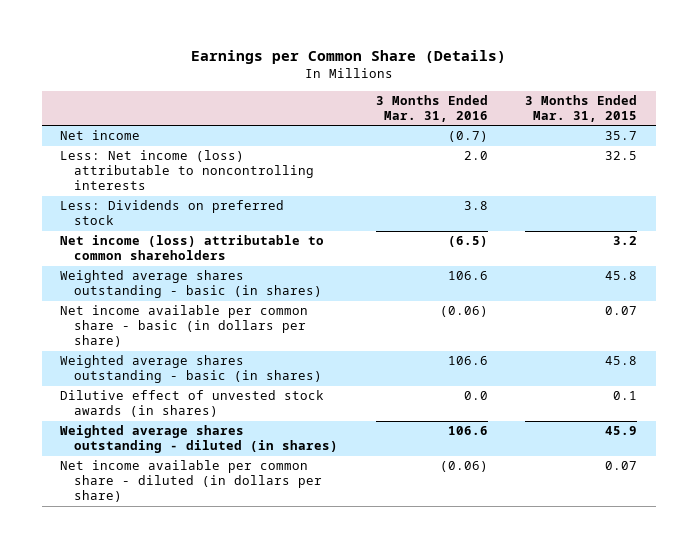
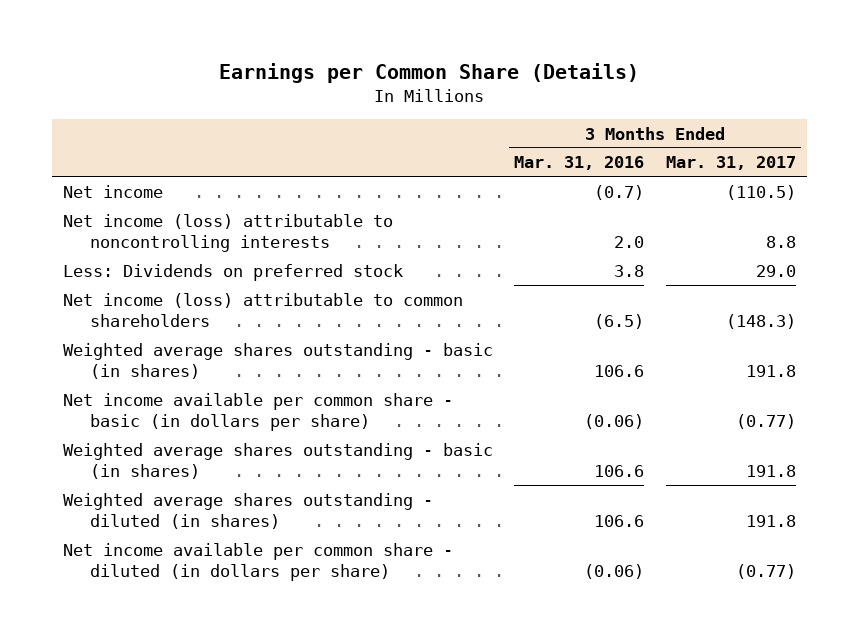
[525,95,638,122] 3 Months Ended Mar. 31, 2015 -> none
none -> [666,156,797,171] Mar. 31, 2017
[60,150,314,191] Less: Net income (loss) attributable to noncontrolling interests -> [62,213,393,253] Net income (loss) attributable to noncontrolling interests
[60,390,325,418] Dilutive effect of unvested stock awards (in shares) -> none

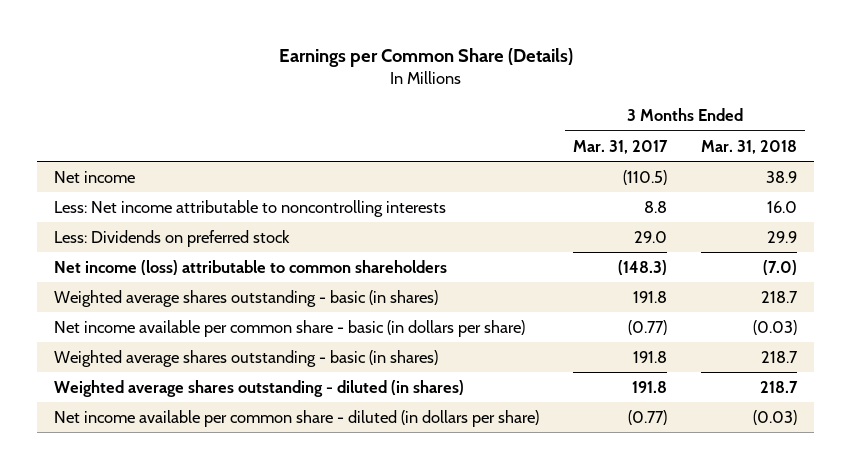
[514,156,645,171] Mar. 31, 2016 -> none
none -> [700,139,797,154] Mar. 31, 2018
[62,213,393,253] Net income (loss) attributable to noncontrolling interests -> [54,199,447,217] Less: Net income attributable to noncontrolling interests

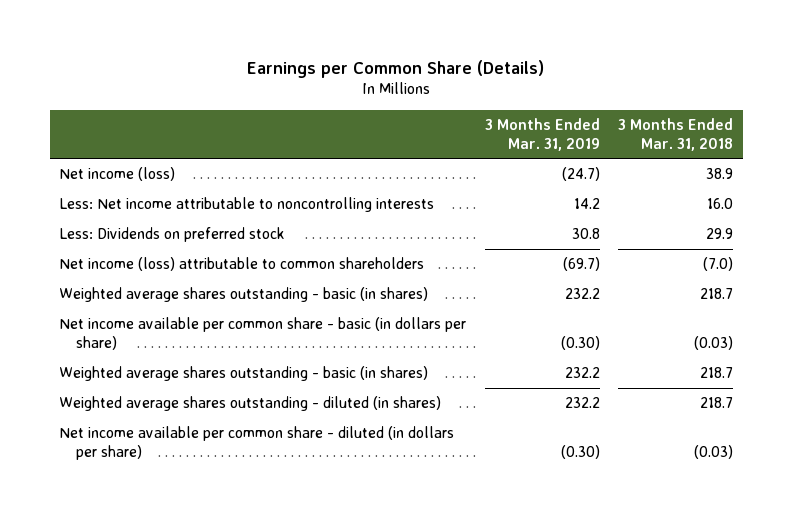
[573,139,669,154] Mar. 31, 2017 -> none
none -> [484,118,600,151] 3 Months Ended Mar. 31, 2019
[54,170,136,183] Net income -> [59,167,176,182] Net income (loss)

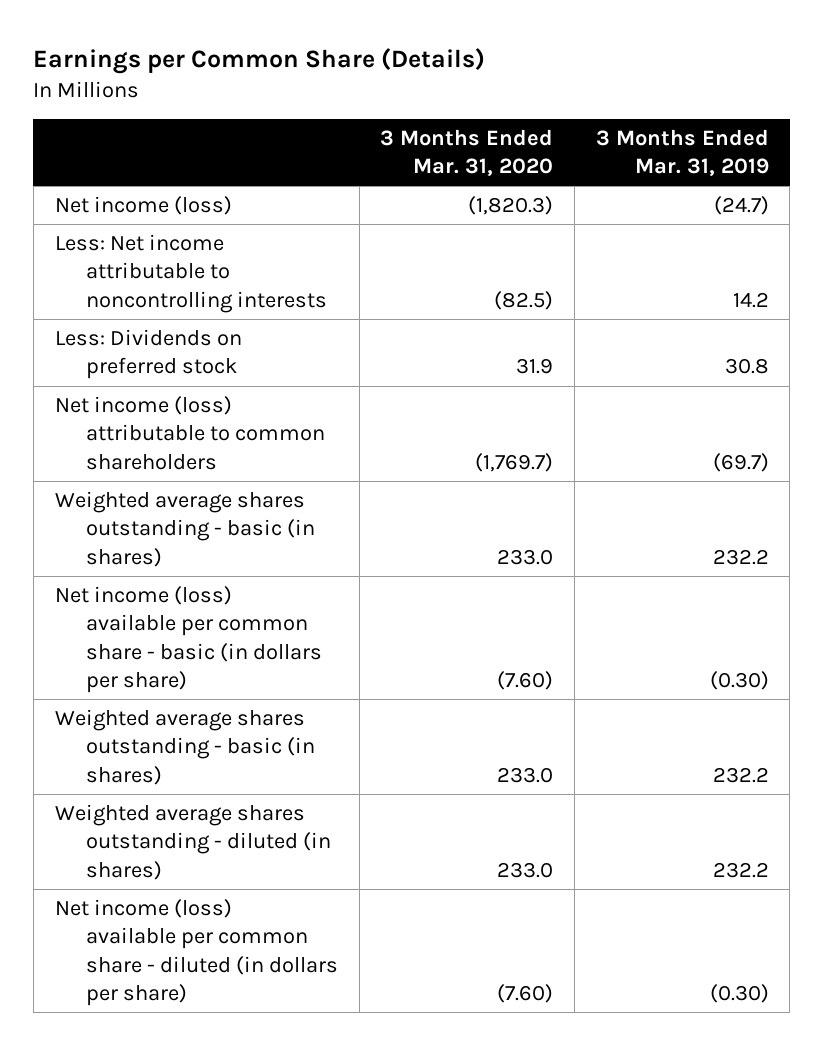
[618,118,734,151] 3 Months Ended Mar. 31, 2018 -> none
none -> [380,128,554,177] 3 Months Ended Mar. 31, 2020
[59,317,467,350] Net income available per common share - basic (in dollars per share) -> [54,586,322,693] Net income (loss) available per common share - basic (in dollars per share)
[59,426,455,460] Net income available per common share - diluted (in dollars per share) -> [54,899,338,1006] Net income (loss) available per common share - diluted (in dollars per share)

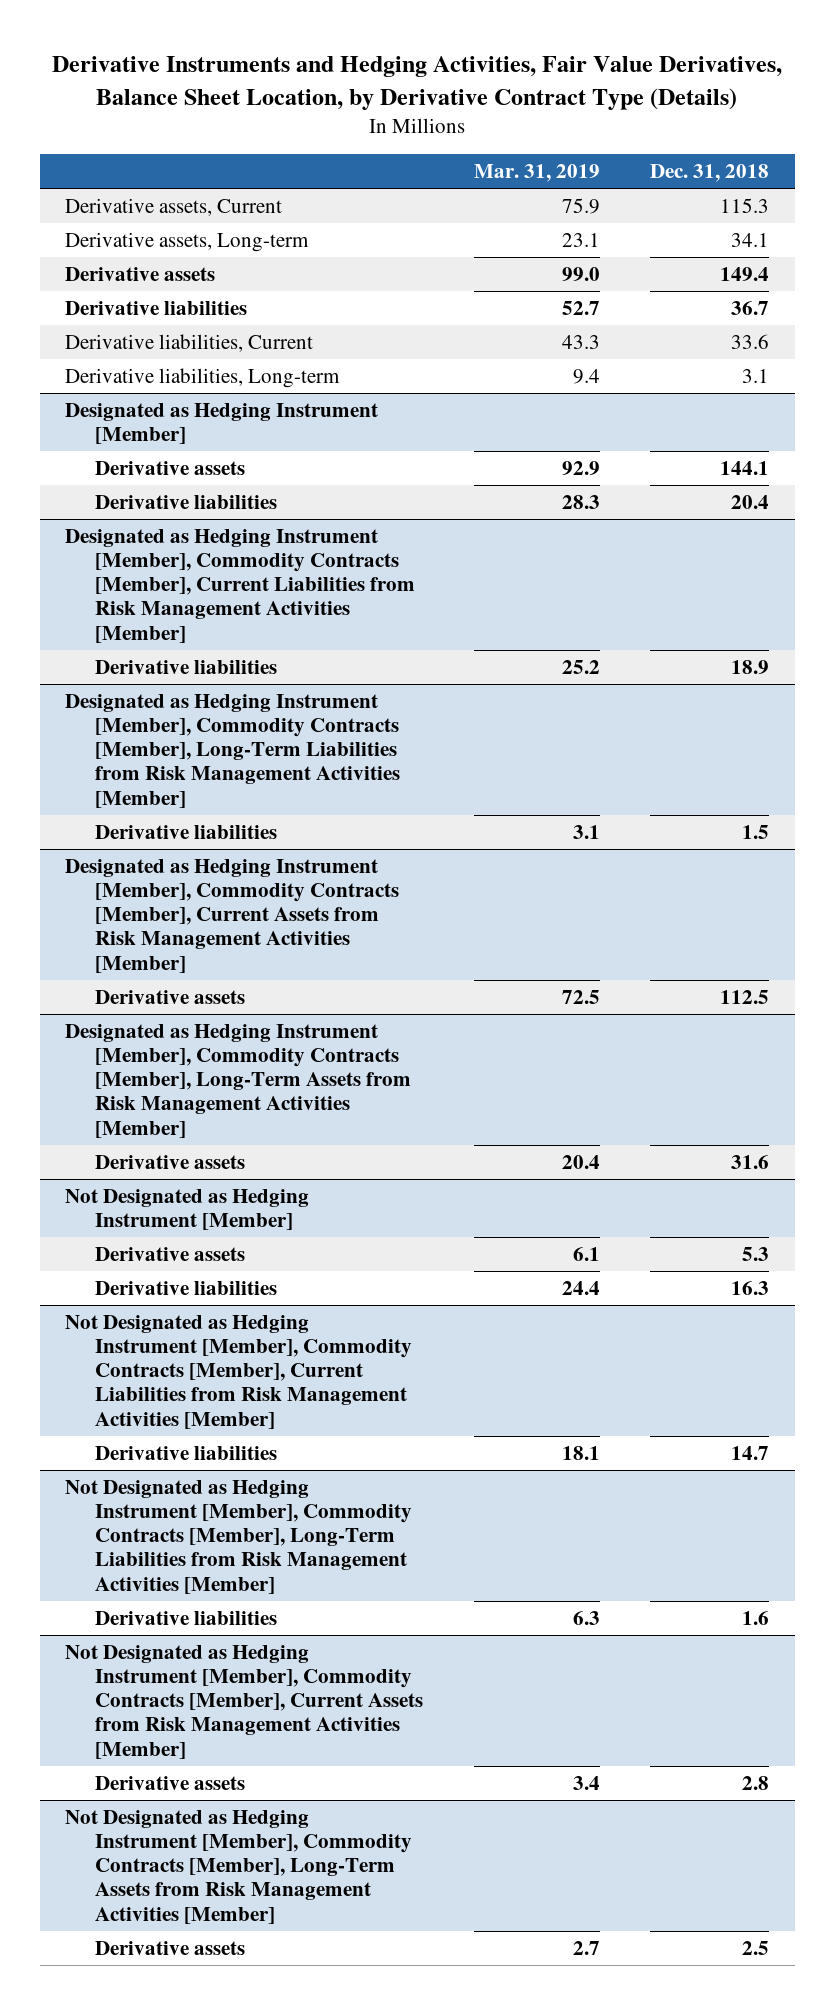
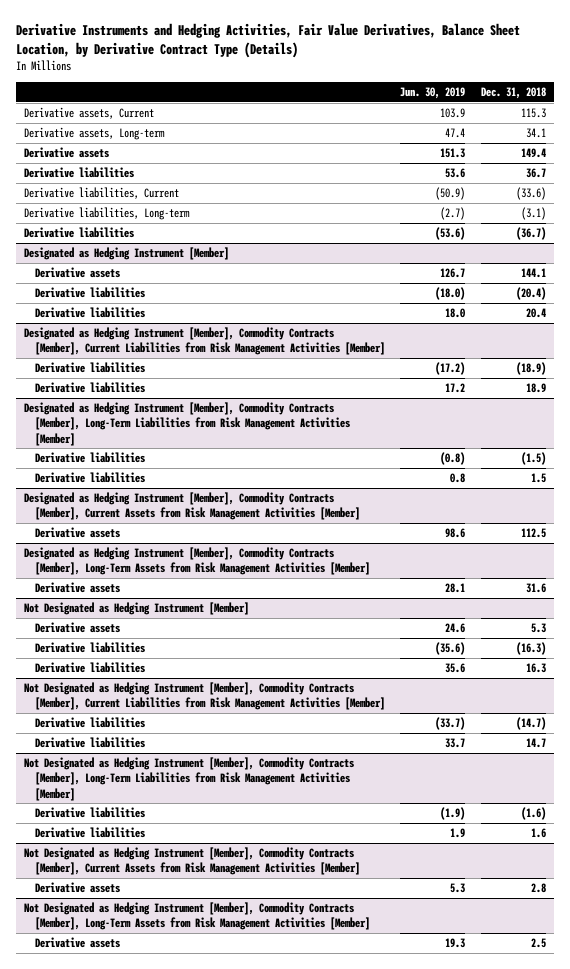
[473,163,600,182] Mar. 31, 2019 -> none
none -> [400,87,466,100] Jun. 30, 2019
[731,334,770,350] 33.6 -> [516,187,547,201] (33.6)
[742,369,770,384] 3.1 -> [521,207,547,221] (3.1)
none -> [23,227,134,239] Derivative liabilities
none -> [34,287,145,299] Derivative liabilities
none -> [34,362,145,374] Derivative liabilities
none -> [34,452,145,464] Derivative liabilities
none -> [34,642,145,654] Derivative liabilities
none -> [34,717,145,729] Derivative liabilities
none -> [34,807,145,819] Derivative liabilities

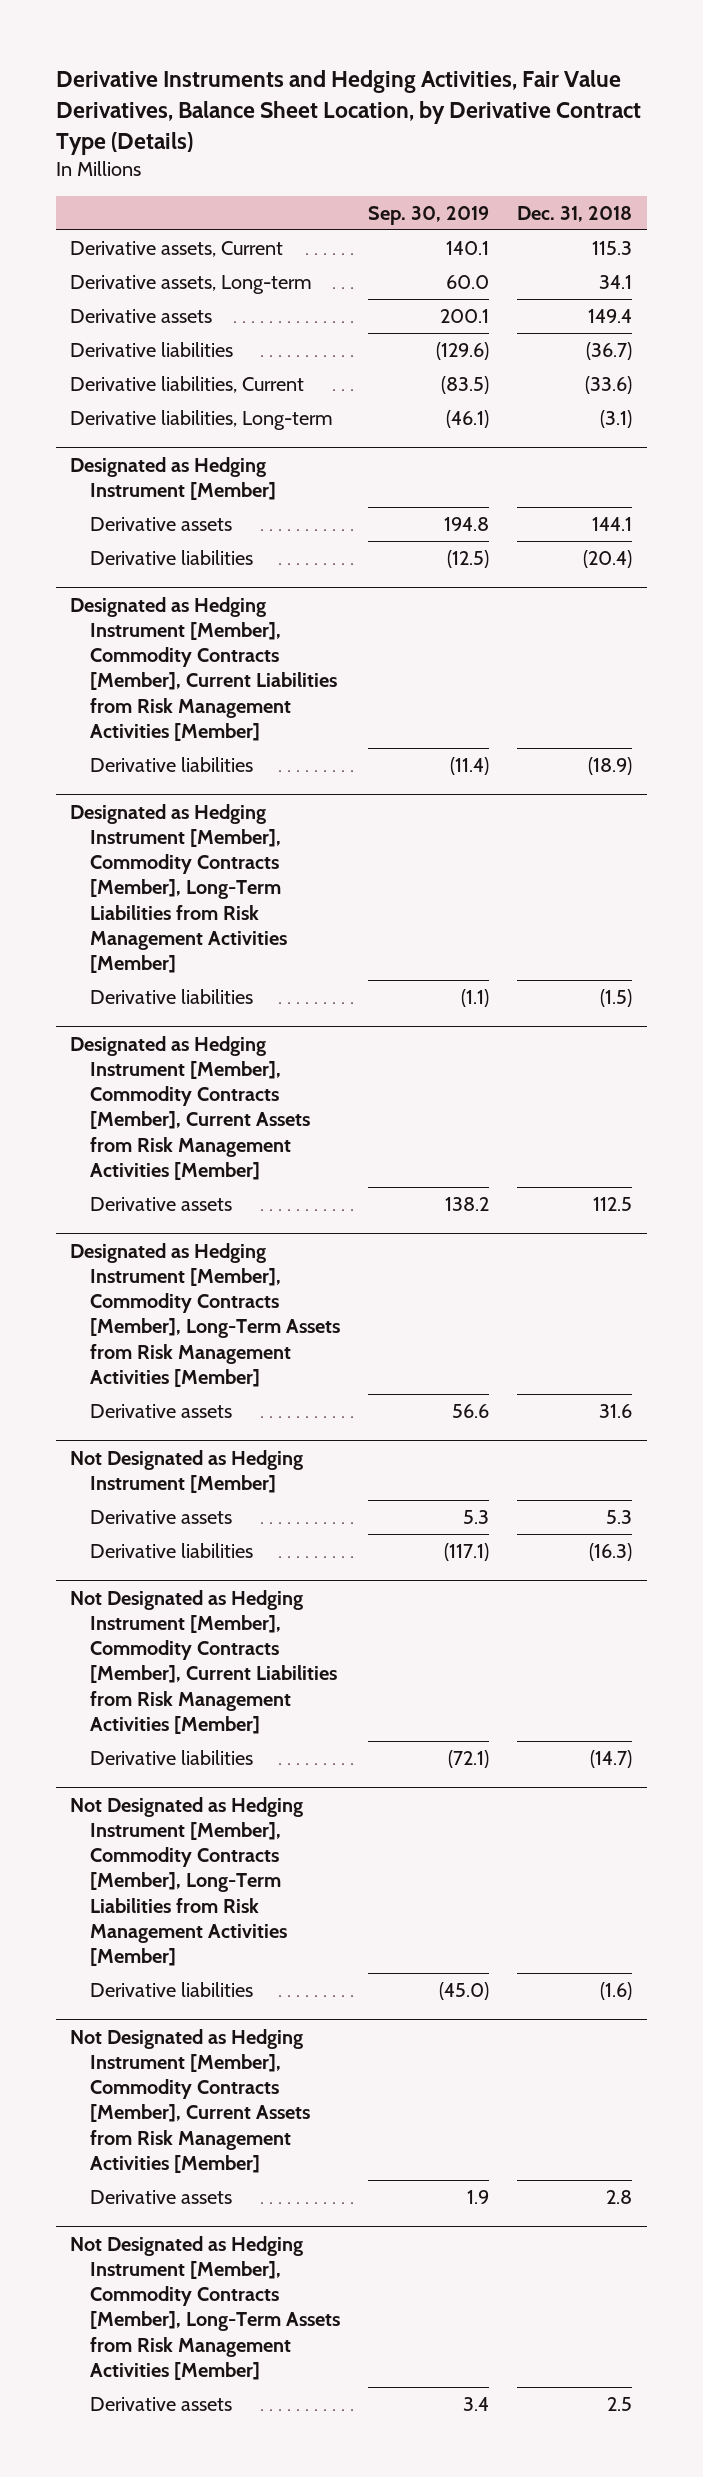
[400,87,466,100] Jun. 30, 2019 -> none
none -> [368,205,490,225] Sep. 30, 2019
[23,167,134,179] Derivative liabilities -> none
[23,227,134,239] Derivative liabilities -> [70,341,234,357] Derivative liabilities
[34,307,145,319] Derivative liabilities -> none
[34,382,145,394] Derivative liabilities -> none
[34,472,145,484] Derivative liabilities -> none
[34,662,145,674] Derivative liabilities -> none
[34,737,145,749] Derivative liabilities -> none
[34,827,145,839] Derivative liabilities -> none

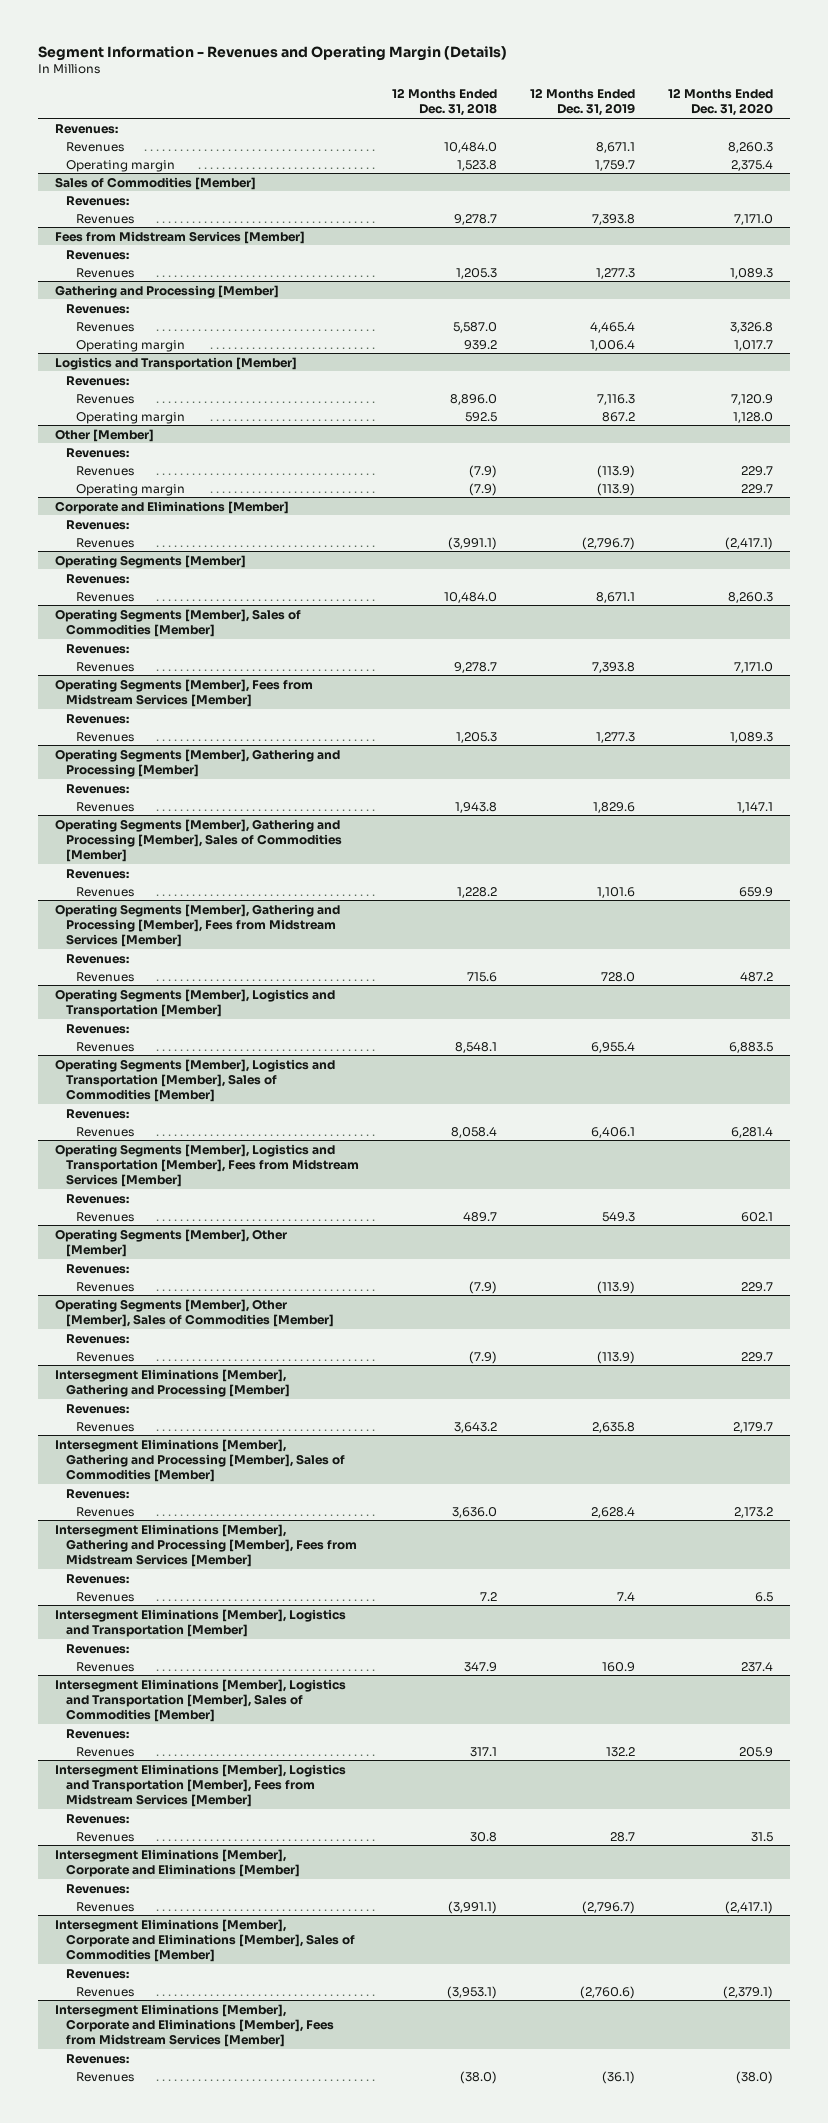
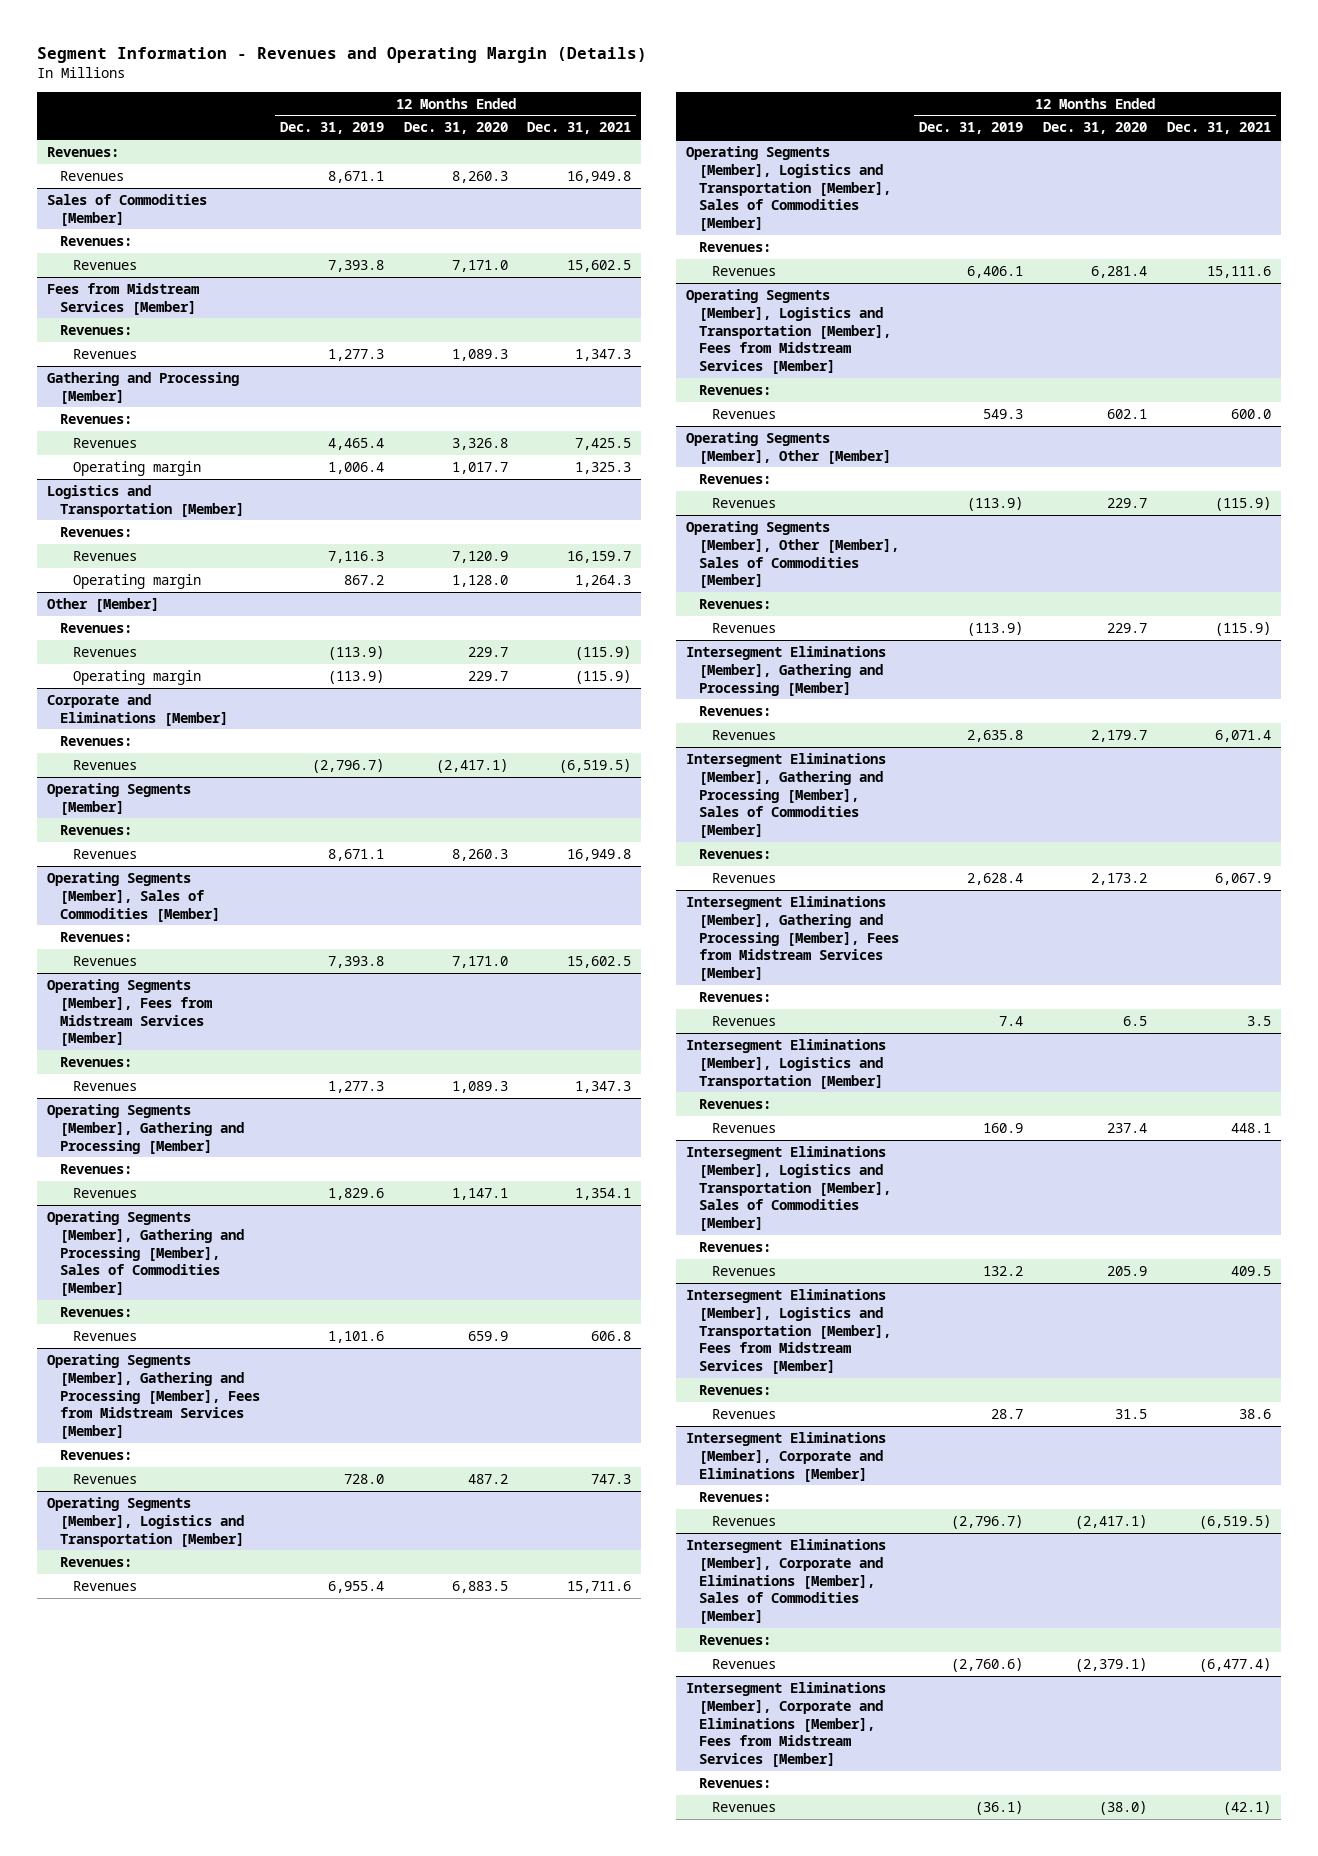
[391,88,497,117] 12 Months Ended Dec. 31, 2018 -> none
none -> [527,122,632,135] Dec. 31, 2021
[65,159,175,172] Operating margin -> none

